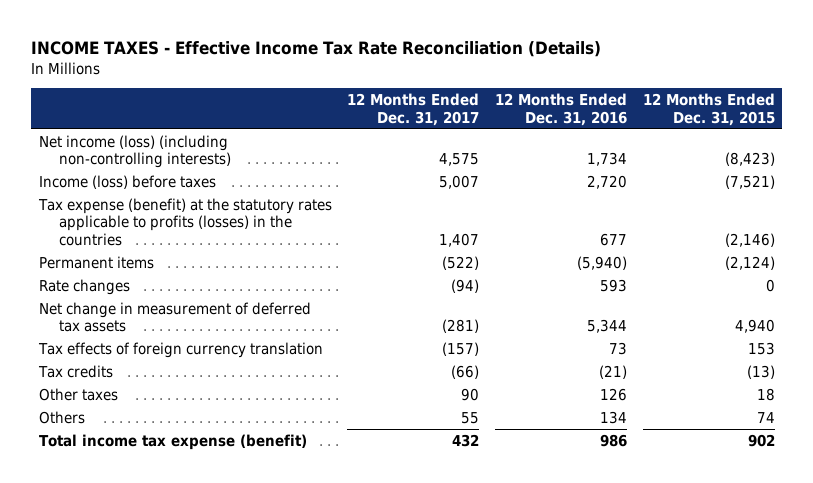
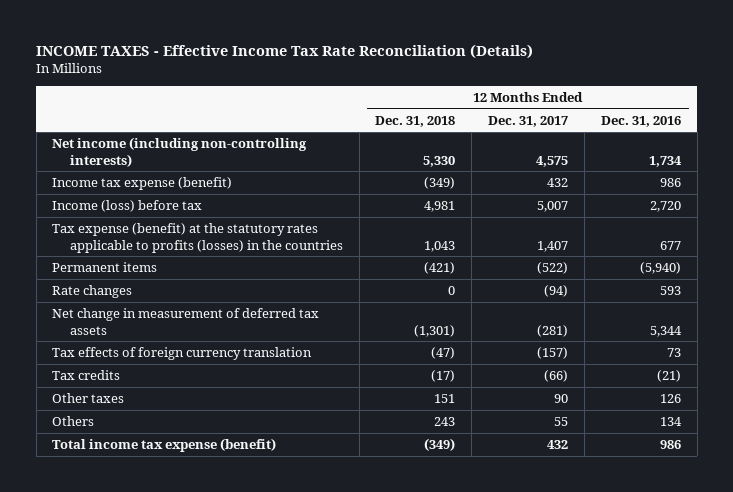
[642,93,775,126] 12 Months Ended Dec. 31, 2015 -> none
none -> [375,115,456,127] Dec. 31, 2018
[38,134,232,169] Net income (loss) (including non-controlling interests) -> [52,136,308,167] Net income (including non-controlling interests)
none -> [52,176,233,190] Income tax expense (benefit)
[38,174,216,189] Income (loss) before taxes -> [52,199,203,212] Income (loss) before tax

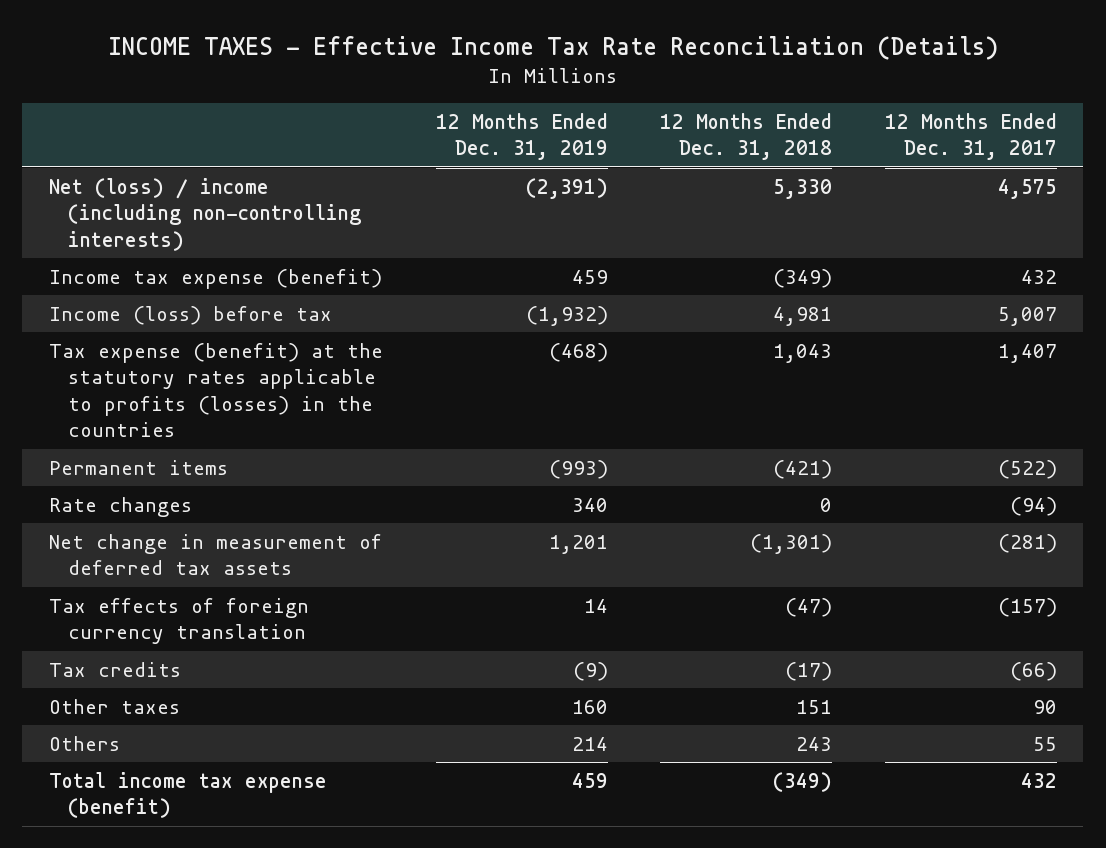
[600,115,681,127] Dec. 31, 2016 -> none
none -> [435,113,608,161] 12 Months Ended Dec. 31, 2019
[52,136,308,167] Net income (including non-controlling interests) -> [48,177,362,251] Net (loss) / income (including non-controlling interests)

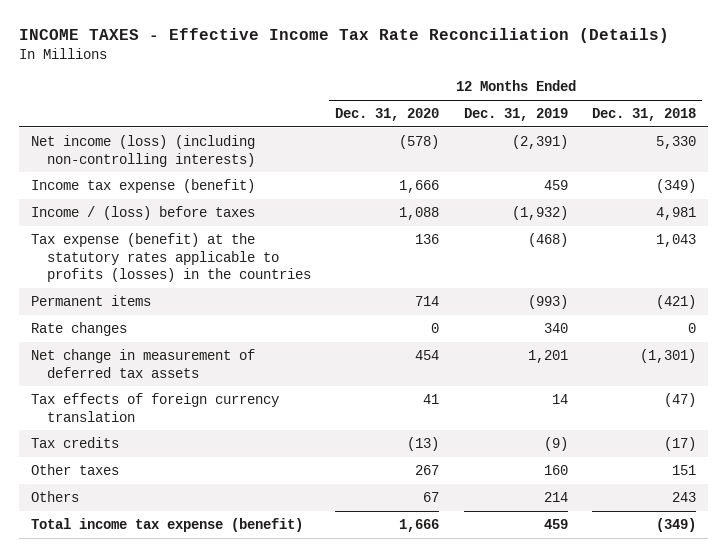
[884,113,1057,161] 12 Months Ended Dec. 31, 2017 -> none
none -> [335,107,440,121] Dec. 31, 2020
[48,177,362,251] Net (loss) / income (including non-controlling interests) -> [30,134,255,167] Net income (loss) (including non-controlling interests)
[48,305,332,325] Income (loss) before tax -> [30,205,255,220] Income / (loss) before taxes

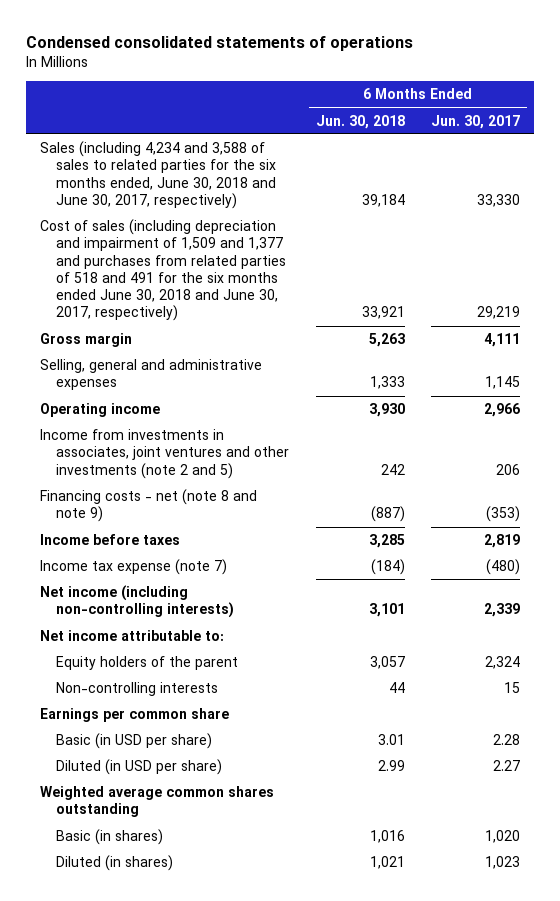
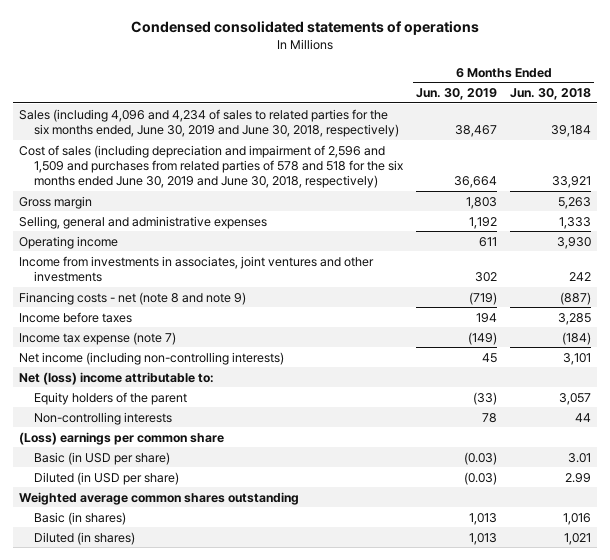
[431,114,521,129] Jun. 30, 2017 -> none
none -> [416,88,498,101] Jun. 30, 2019
[39,141,276,209] Sales (including 4,234 and 3,588 of sales to related parties for the six months ended, June 30, 2018 and June 30, 2017, respectively) -> [18,108,400,138] Sales (including 4,096 and 4,234 of sales to related parties for the six months ended, June 30, 2019 and June 30, 2018, respectively)
[39,219,286,322] Cost of sales (including depreciation and impairment of 1,509 and 1,377 and purchases from related parties of 518 and 491 for the six months ended June 30, 2018 and June 30, 2017, respectively) -> [18,144,404,189] Cost of sales (including depreciation and impairment of 2,596 and 1,509 and purchases from related parties of 578 and 518 for the six months ended June 30, 2019 and June 30, 2018, respectively)
[39,429,289,479] Income from investments in associates, joint ventures and other investments (note 2 and 5) -> [18,255,374,283] Income from investments in associates, joint ventures and other investments
[39,630,224,642] Net income attributable to: -> [18,371,214,385] Net (loss) income attributable to:
[39,708,229,723] Earnings per common share -> [18,431,224,445] (Loss) earnings per common share

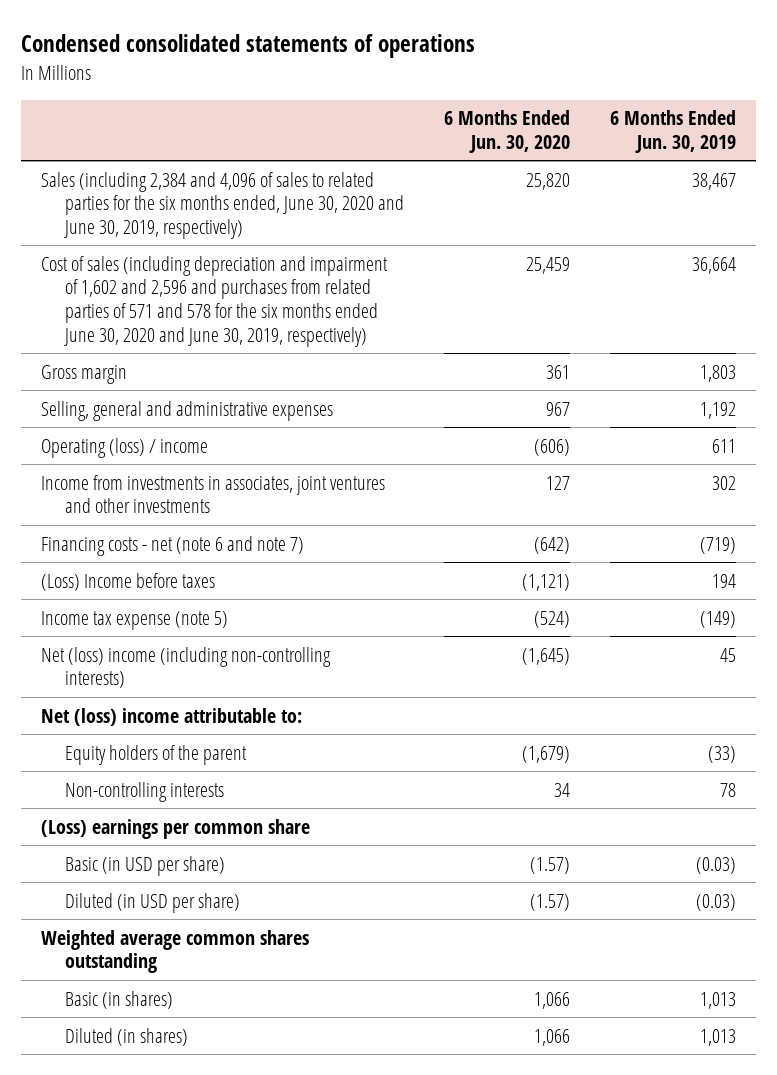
[509,88,591,101] Jun. 30, 2018 -> none
none -> [444,110,571,153] 6 Months Ended Jun. 30, 2020
[18,108,400,138] Sales (including 4,096 and 4,234 of sales to related parties for the six months ended, June 30, 2019 and June 30, 2018, respectively) -> [41,171,405,239] Sales (including 2,384 and 4,096 of sales to related parties for the six months ended, June 30, 2020 and June 30, 2019, respectively)
[18,144,404,189] Cost of sales (including depreciation and impairment of 2,596 and 1,509 and purchases from related parties of 578 and 518 for the six months ended June 30, 2019 and June 30, 2018, respectively) -> [41,255,389,347] Cost of sales (including depreciation and impairment of 1,602 and 2,596 and purchases from related parties of 571 and 578 for the six months ended June 30, 2020 and June 30, 2019, respectively)
[18,235,118,249] Operating income -> [41,437,209,458] Operating (loss) / income
[18,291,246,305] Financing costs - net (note 8 and note 9) -> [41,535,305,556] Financing costs - net (note 6 and note 7)
[18,311,132,323] Income before taxes -> [41,572,216,591] (Loss) Income before taxes
[18,331,176,345] Income tax expense (note 7) -> [41,610,229,630] Income tax expense (note 5)
[18,351,284,365] Net income (including non-controlling interests) -> [41,646,332,689] Net (loss) income (including non-controlling interests)

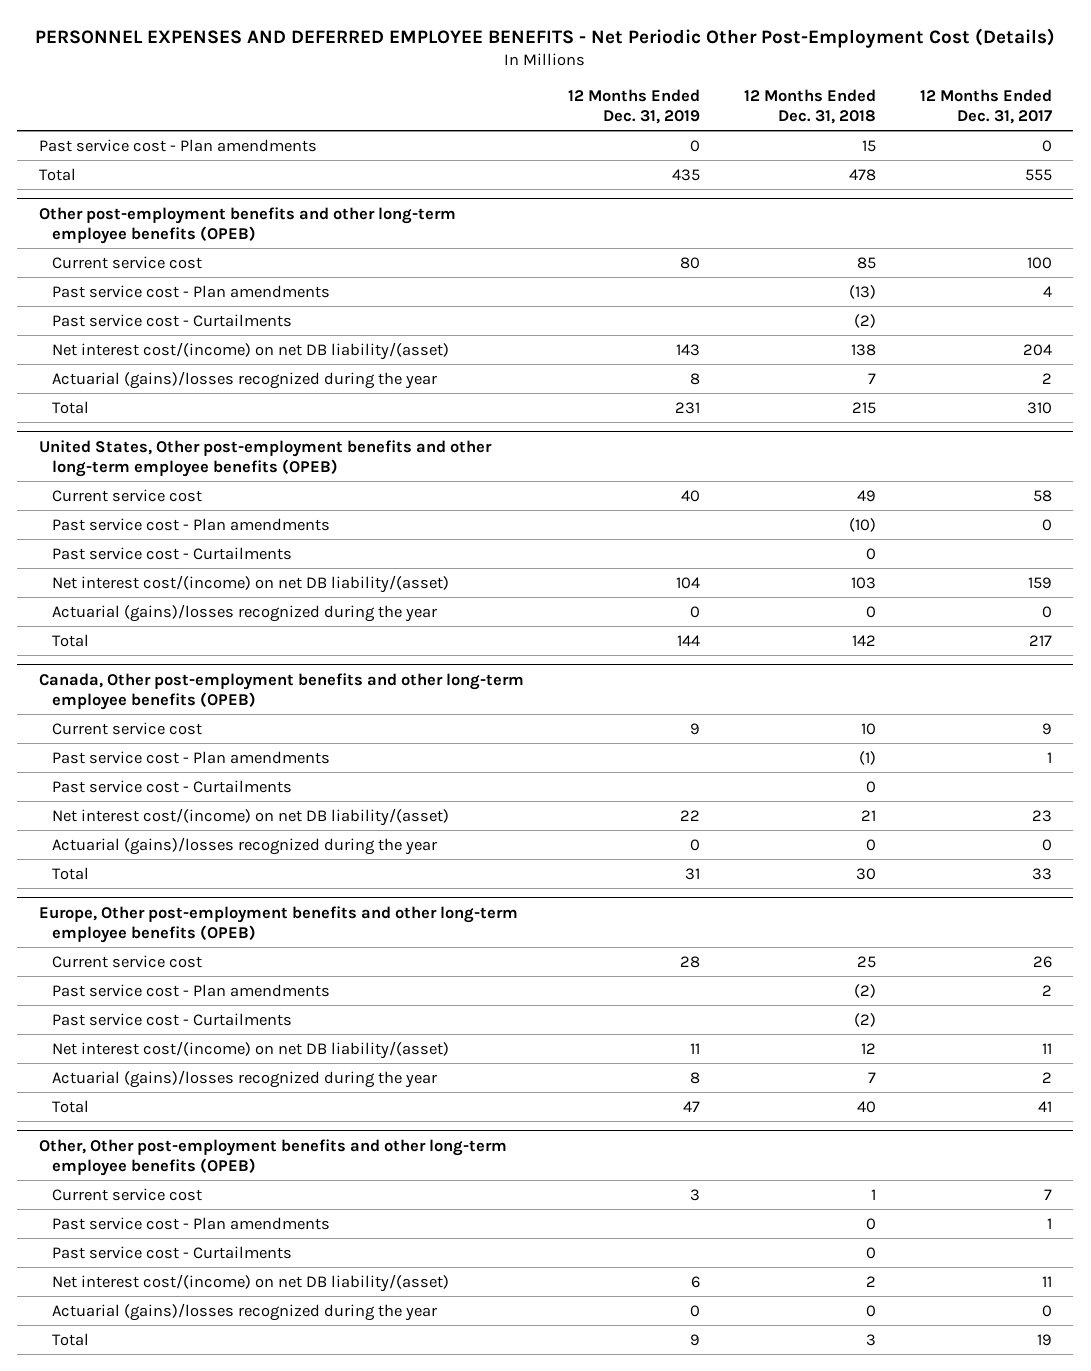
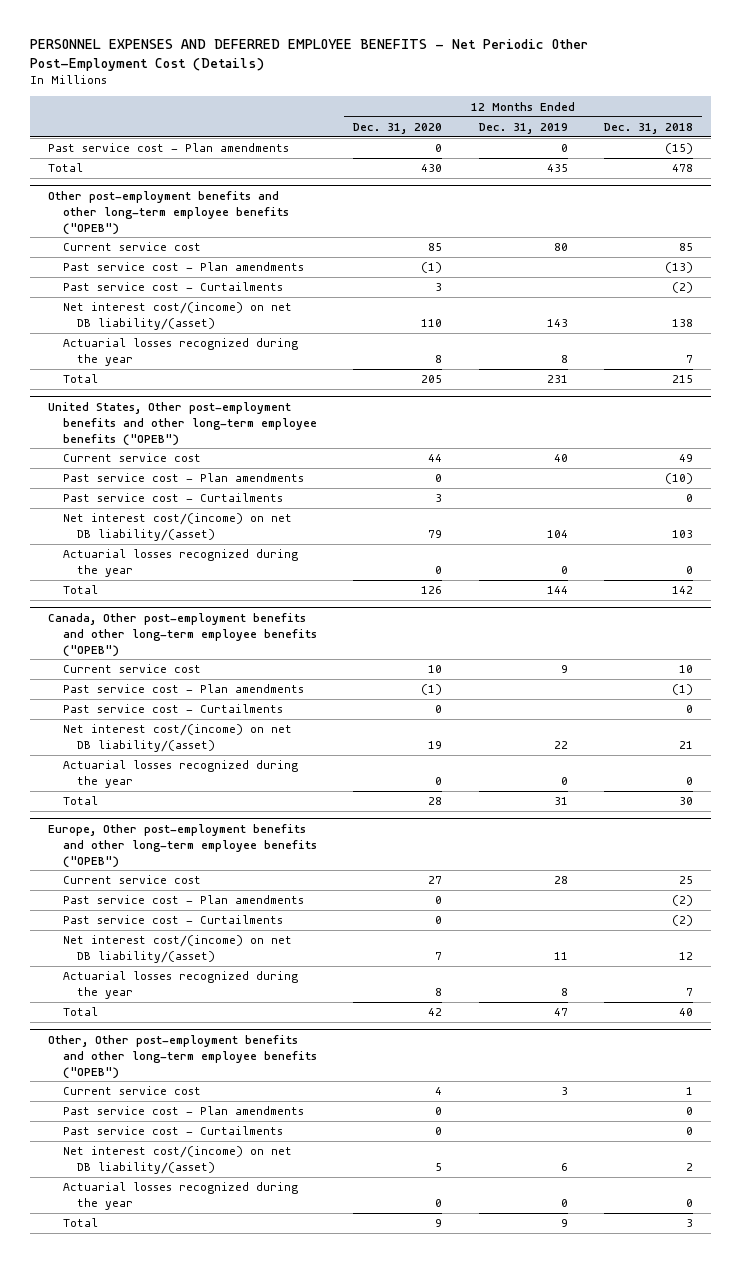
[919,89,1052,125] 12 Months Ended Dec. 31, 2017 -> none
none -> [353,122,443,134] Dec. 31, 2020
[861,139,876,152] 15 -> [665,143,694,155] (15)
[39,206,457,244] Other post-employment benefits and other long-term employee benefits (OPEB) -> [48,191,289,235] Other post-employment benefits and other long-term employee benefits ("OPEB")
[52,370,438,389] Actuarial (gains)/losses recognized during the year -> [62,338,298,366] Actuarial losses recognized during the year
[39,439,493,477] United States, Other post-employment benefits and other long-term employee benefits (OPEB) -> [48,402,317,446] United States, Other post-employment benefits and other long-term employee benefits ("OPEB")
[52,603,438,622] Actuarial (gains)/losses recognized during the year -> [62,549,298,577] Actuarial losses recognized during the year
[39,672,525,710] Canada, Other post-employment benefits and other long-term employee benefits (OPEB) -> [48,613,317,657] Canada, Other post-employment benefits and other long-term employee benefits ("OPEB")
[52,836,438,855] Actuarial (gains)/losses recognized during the year -> [62,760,298,788] Actuarial losses recognized during the year
[39,905,519,943] Europe, Other post-employment benefits and other long-term employee benefits (OPEB) -> [48,824,317,868] Europe, Other post-employment benefits and other long-term employee benefits ("OPEB")
[52,1069,438,1088] Actuarial (gains)/losses recognized during the year -> [62,971,298,999] Actuarial losses recognized during the year
[39,1138,508,1176] Other, Other post-employment benefits and other long-term employee benefits (OPEB) -> [48,1035,317,1079] Other, Other post-employment benefits and other long-term employee benefits ("OPEB")
[52,1302,438,1321] Actuarial (gains)/losses recognized during the year -> [62,1182,298,1210] Actuarial losses recognized during the year

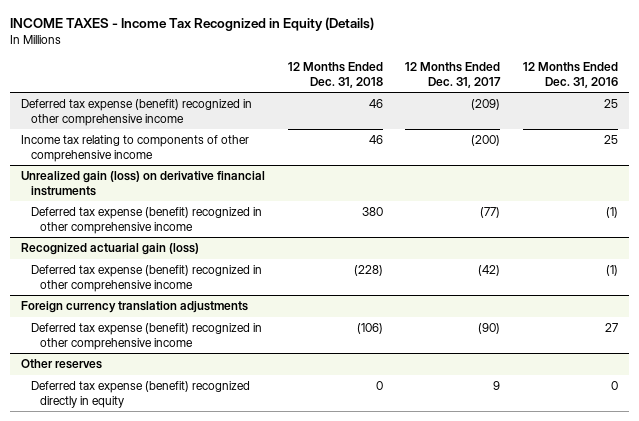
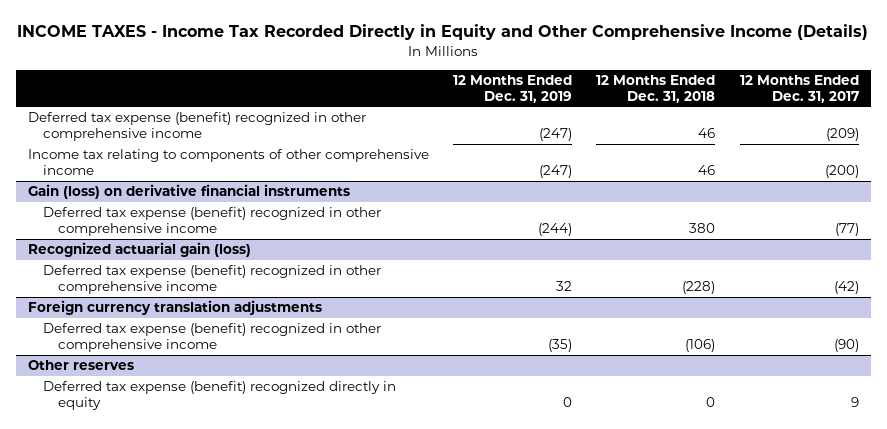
[9,17,374,32] INCOME TAXES - Income Tax Recognized in Equity (Details) -> [17,24,869,41] INCOME TAXES - Income Tax Recorded Directly in Equity and Other Comprehensive Income (Details)
[522,62,618,88] 12 Months Ended Dec. 31, 2016 -> none
none -> [453,74,573,103] 12 Months Ended Dec. 31, 2019
[21,171,266,196] Unrealized gain (loss) on derivative financial instruments -> [28,184,351,200] Gain (loss) on derivative financial instruments

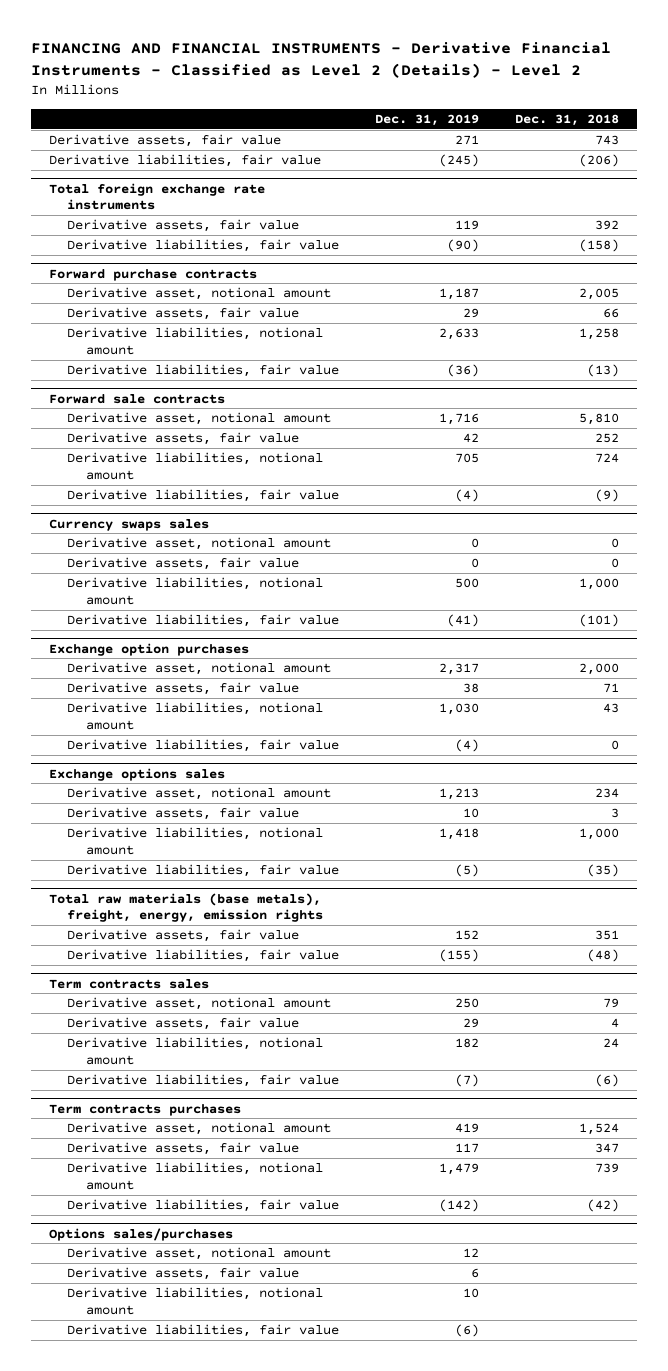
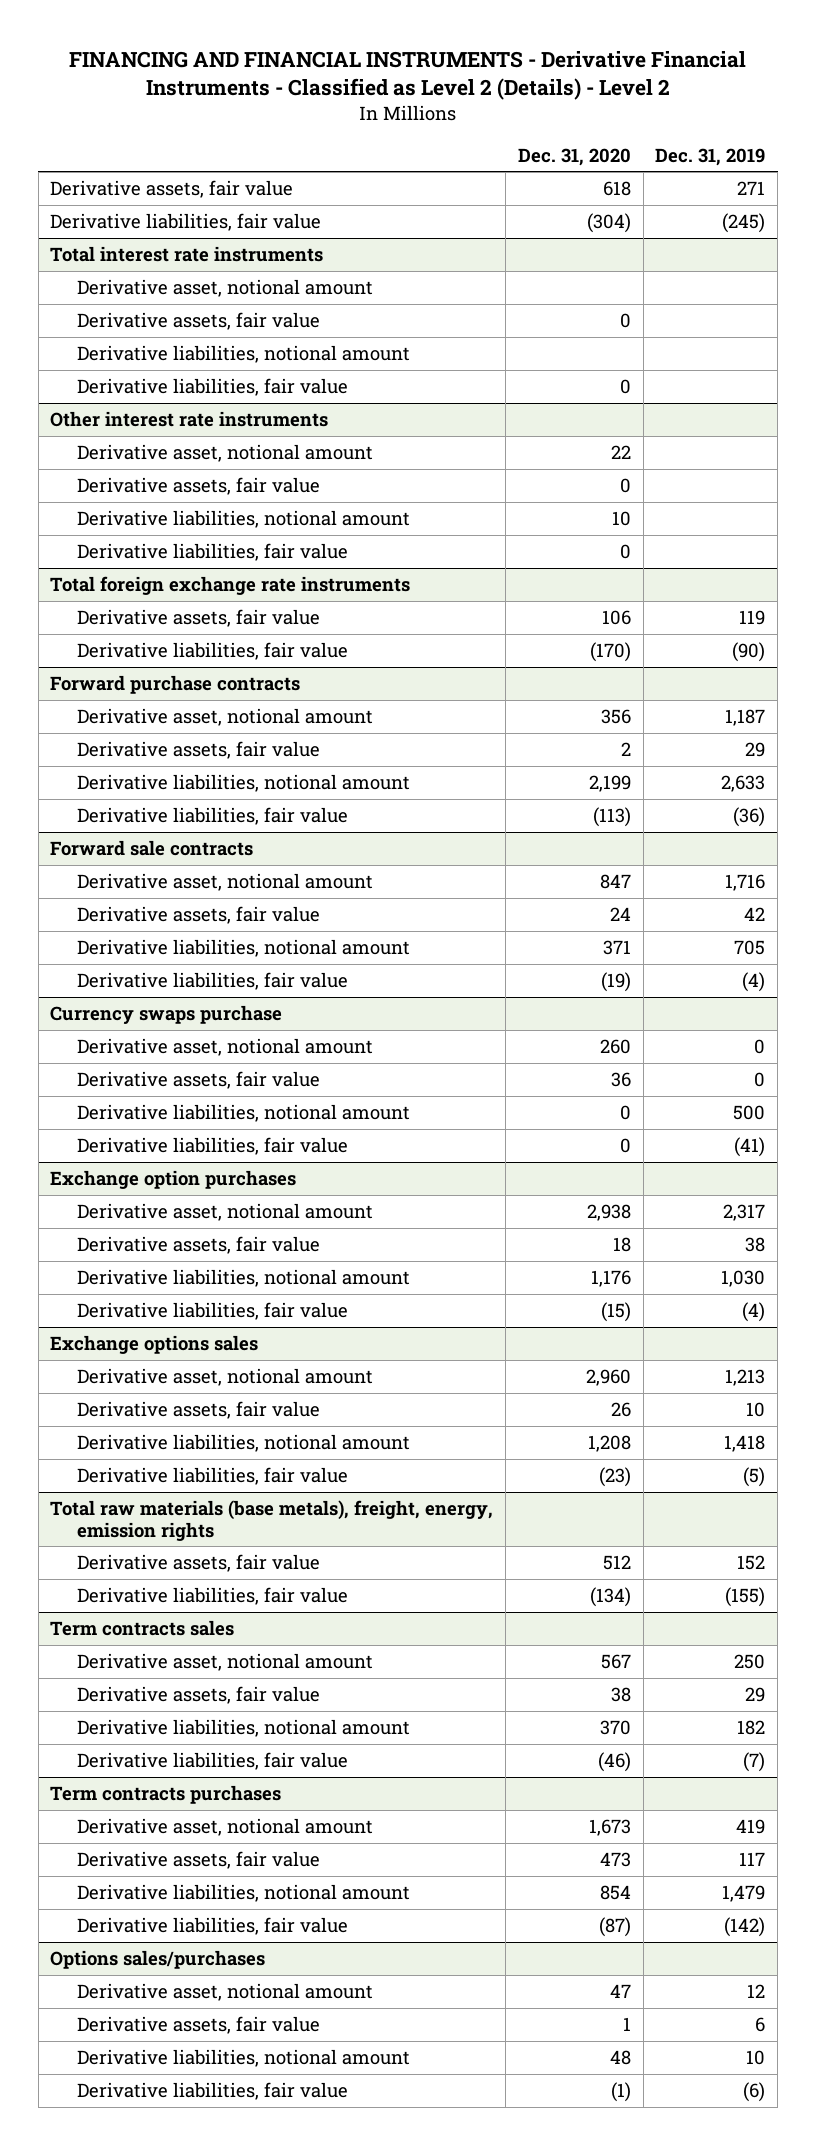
[515,113,620,126] Dec. 31, 2018 -> none
none -> [517,147,631,166] Dec. 31, 2020
none -> [50,245,324,262] Total interest rate instruments
none -> [77,278,374,297] Derivative asset, notional amount
none -> [77,311,321,330] Derivative assets, fair value
none -> [77,344,411,363] Derivative liabilities, notional amount
none -> [77,377,349,396] Derivative liabilities, fair value
none -> [50,410,329,427] Other interest rate instruments
none -> [77,443,374,462] Derivative asset, notional amount
none -> [77,476,321,495] Derivative assets, fair value
none -> [77,509,411,528] Derivative liabilities, notional amount
none -> [77,542,349,561] Derivative liabilities, fair value
[48,518,209,531] Currency swaps sales -> [50,1004,283,1024] Currency swaps purchase

